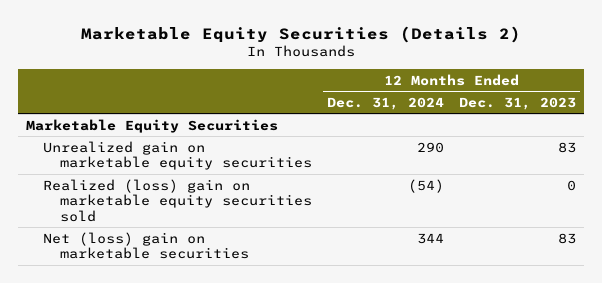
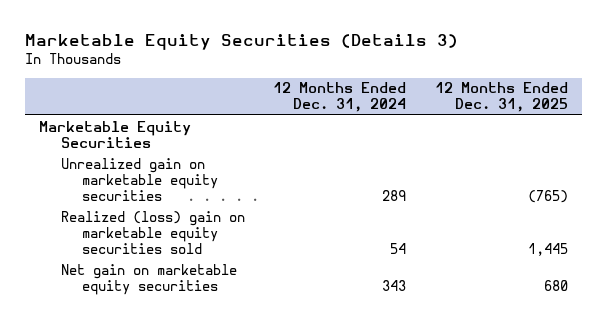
[81,25,522,43] Marketable Equity Securities (Details 2) -> [24,33,458,50] Marketable Equity Securities (Details 3)
[459,96,577,110] Dec. 31, 2023 -> none
none -> [434,82,568,113] 12 Months Ended Dec. 31, 2025
[416,141,444,153] 290 -> [382,189,407,201] 289
[407,178,444,193] (54) -> [390,242,407,254] 54
[42,231,249,260] Net (loss) gain on marketable securities -> [60,263,237,295] Net gain on marketable equity securities
[416,232,444,244] 344 -> [382,279,407,291] 343

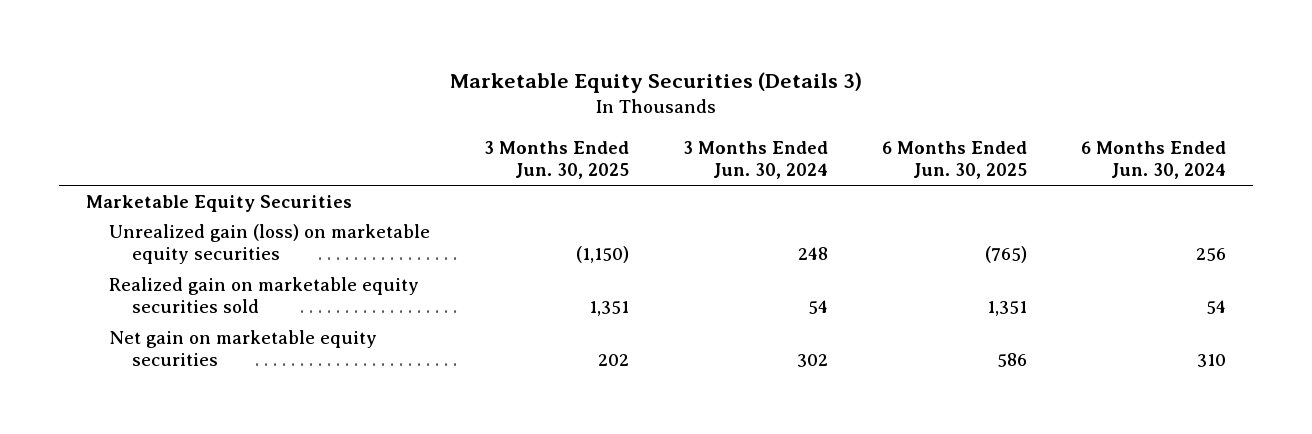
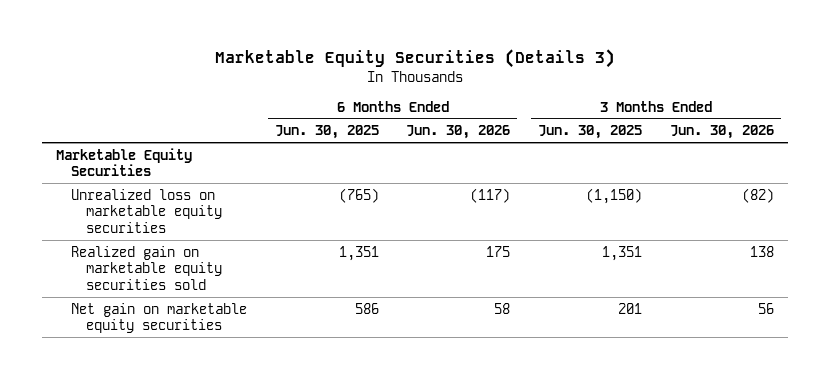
[683,140,829,180] 3 Months Ended Jun. 30, 2024 -> none
[1081,140,1227,180] 6 Months Ended Jun. 30, 2024 -> none
none -> [406,125,511,140] Jun. 30, 2026
none -> [669,125,774,140] Jun. 30, 2026
[109,223,431,265] Unrealized gain (loss) on marketable equity securities -> [70,188,223,234] Unrealized loss on marketable equity securities
[598,354,630,367] 202 -> [618,302,643,314] 201

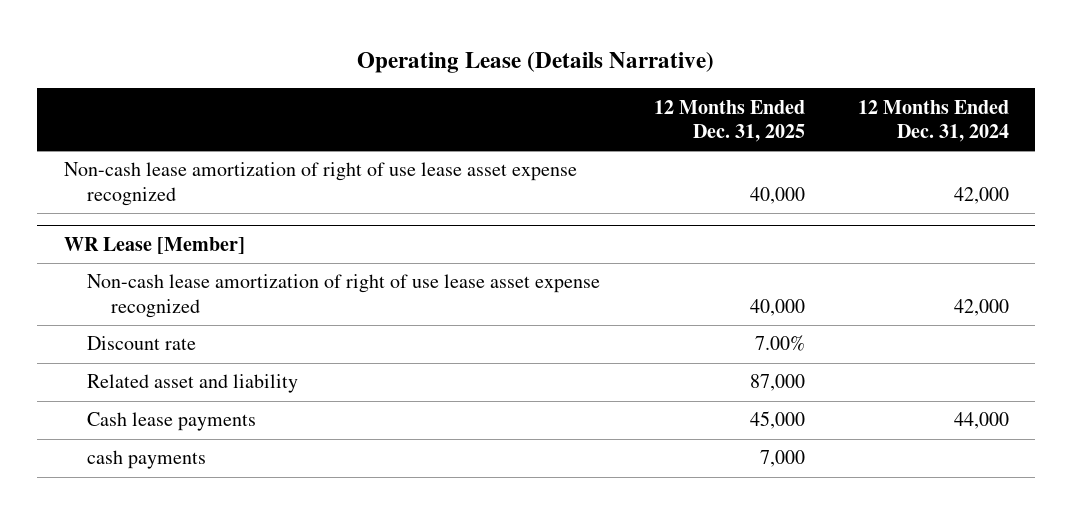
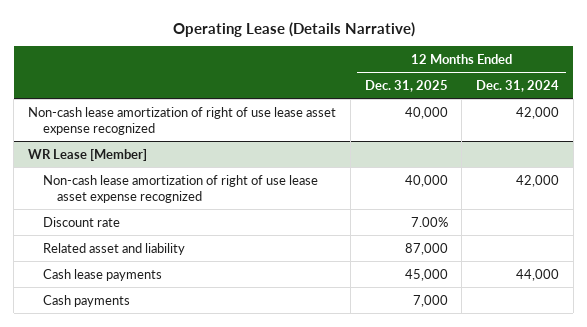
[87,450,207,470] cash payments -> [42,294,130,307] Cash payments

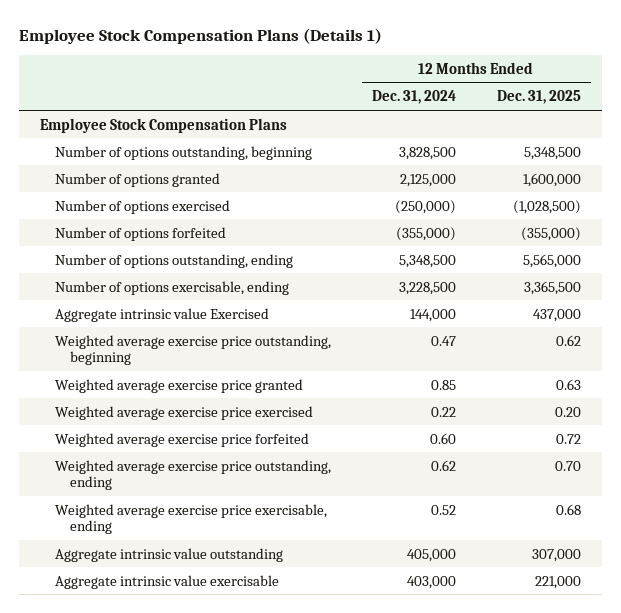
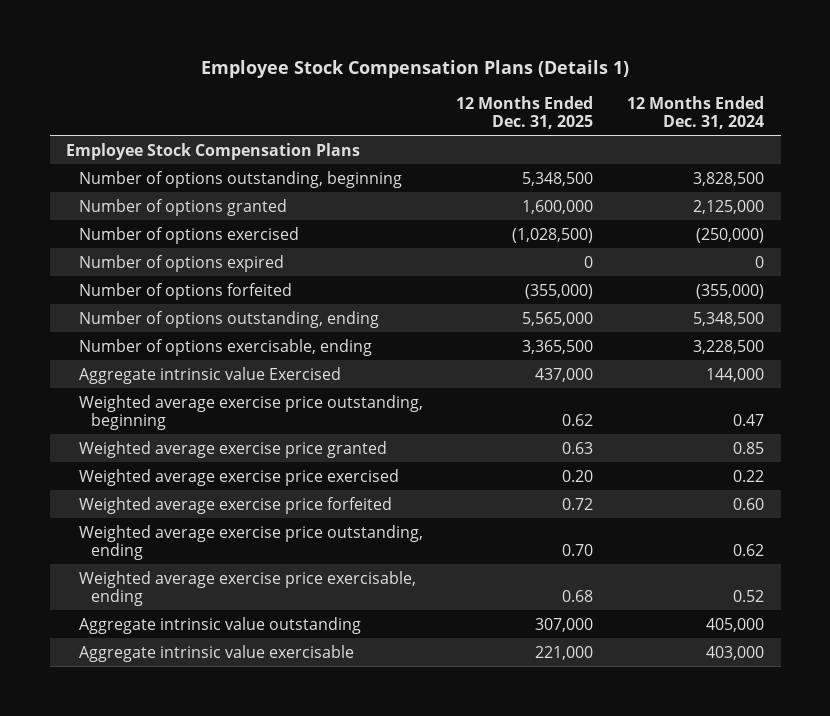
none -> [78,254,284,272] Number of options expired

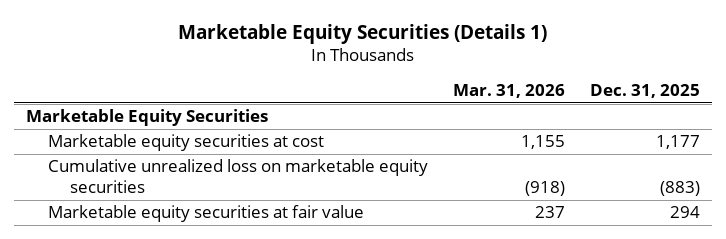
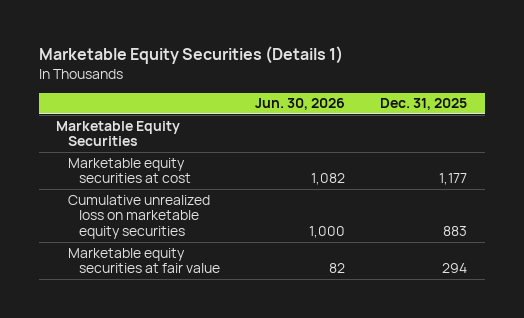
[452,84,565,99] Mar. 31, 2026 -> none
none -> [255,98,346,111] Jun. 30, 2026
[659,181,700,197] (883) -> [443,226,468,237] 883

